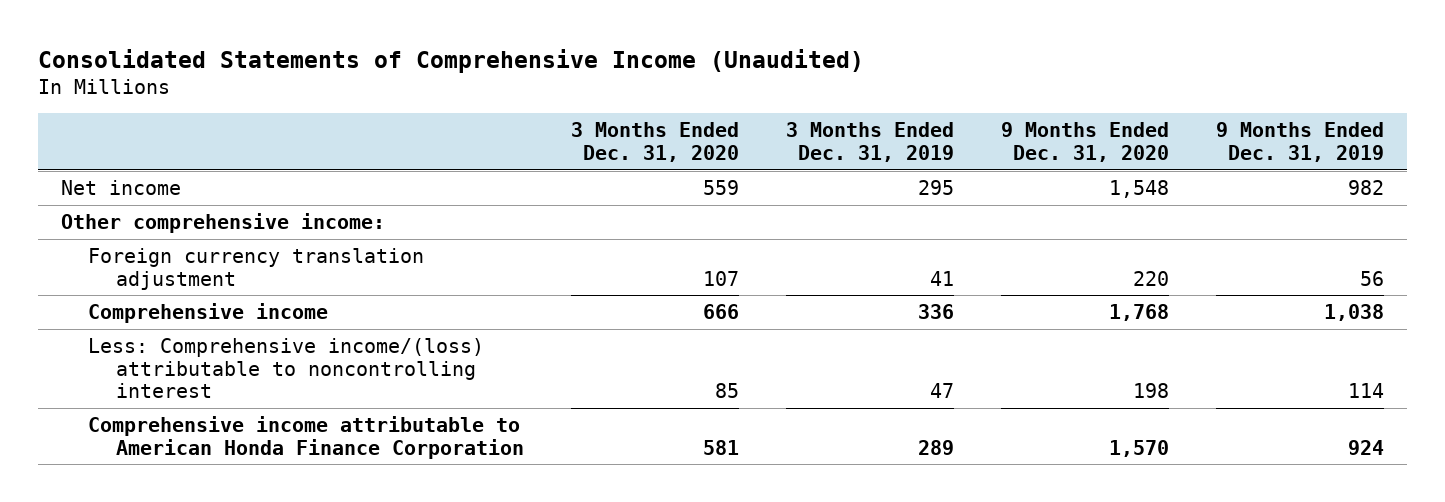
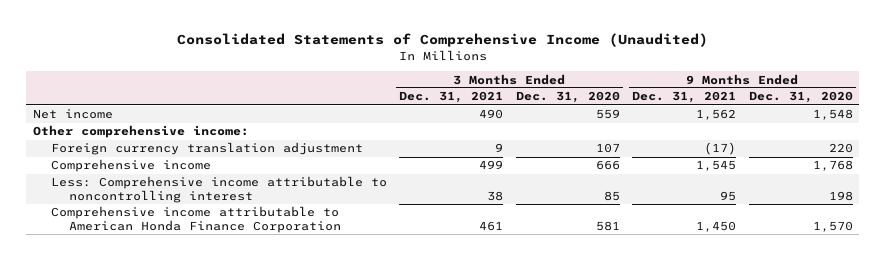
[785,122,954,162] 3 Months Ended Dec. 31, 2019 -> none
[1215,122,1384,162] 9 Months Ended Dec. 31, 2019 -> none
none -> [399,91,504,104] Dec. 31, 2021
none -> [632,91,737,104] Dec. 31, 2021
[88,337,485,399] Less: Comprehensive income/(loss) attributable to noncontrolling interest -> [50,176,387,203] Less: Comprehensive income attributable to noncontrolling interest

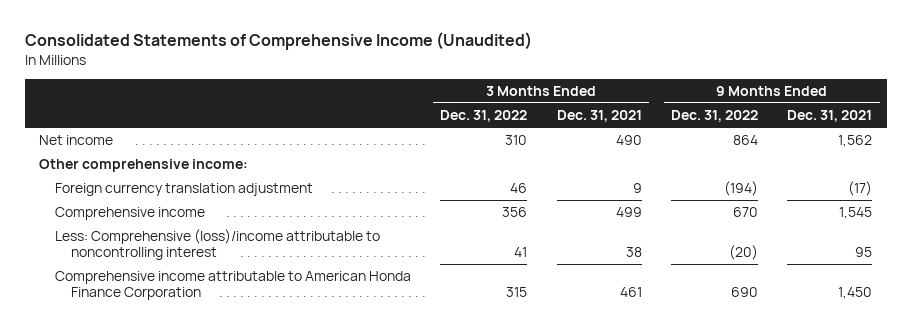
[515,91,620,104] Dec. 31, 2020 -> none
[748,91,853,104] Dec. 31, 2020 -> none
none -> [440,110,528,123] Dec. 31, 2022
none -> [671,110,759,123] Dec. 31, 2022
[50,176,387,203] Less: Comprehensive income attributable to noncontrolling interest -> [55,229,381,261] Less: Comprehensive (loss)/income attributable to noncontrolling interest

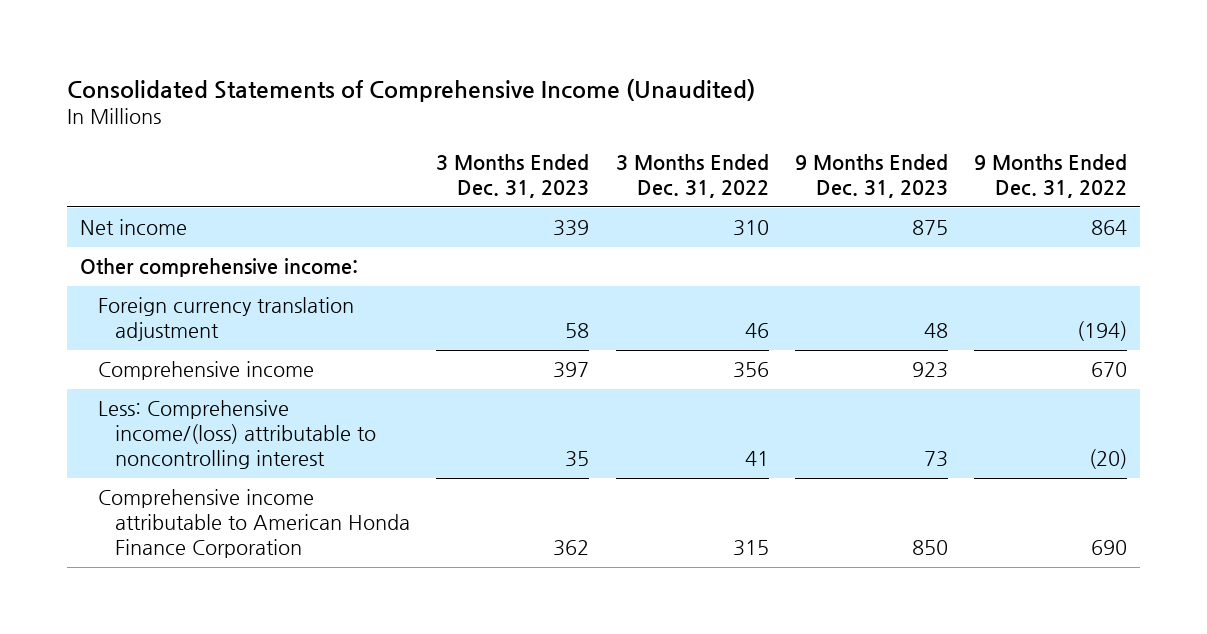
[556,110,642,123] Dec. 31, 2021 -> none
[787,110,873,123] Dec. 31, 2021 -> none
none -> [436,154,590,199] 3 Months Ended Dec. 31, 2023
none -> [794,154,948,199] 9 Months Ended Dec. 31, 2023
[55,229,381,261] Less: Comprehensive (loss)/income attributable to noncontrolling interest -> [97,400,377,470] Less: Comprehensive income/(loss) attributable to noncontrolling interest

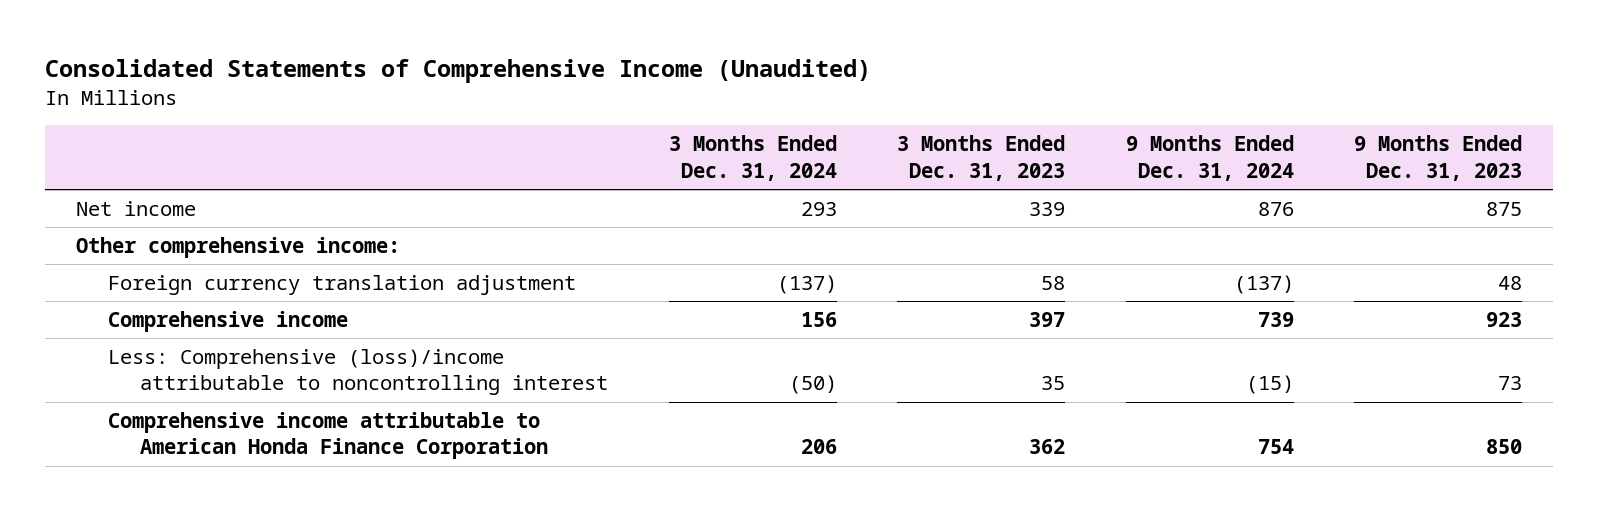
[615,154,769,199] 3 Months Ended Dec. 31, 2022 -> none
[974,154,1128,199] 9 Months Ended Dec. 31, 2022 -> none
none -> [668,135,837,181] 3 Months Ended Dec. 31, 2024
none -> [1125,135,1294,181] 9 Months Ended Dec. 31, 2024
[97,400,377,470] Less: Comprehensive income/(loss) attributable to noncontrolling interest -> [107,349,609,396] Less: Comprehensive (loss)/income attributable to noncontrolling interest

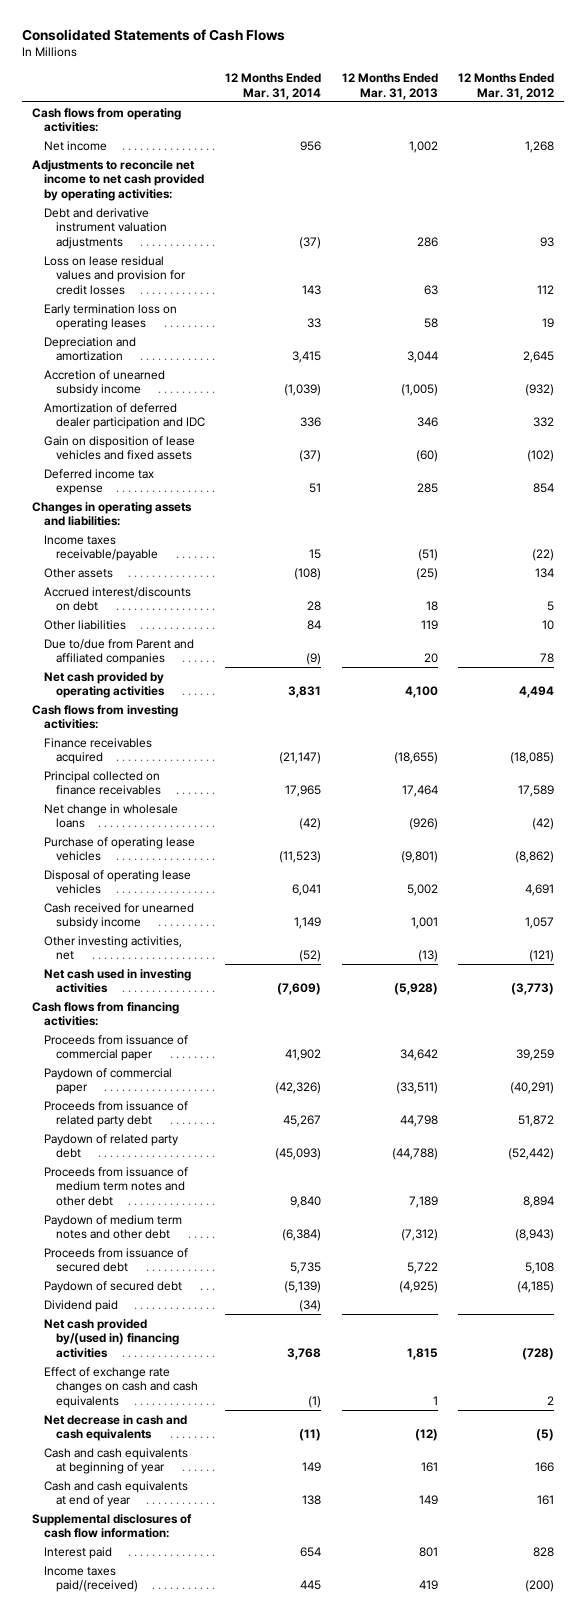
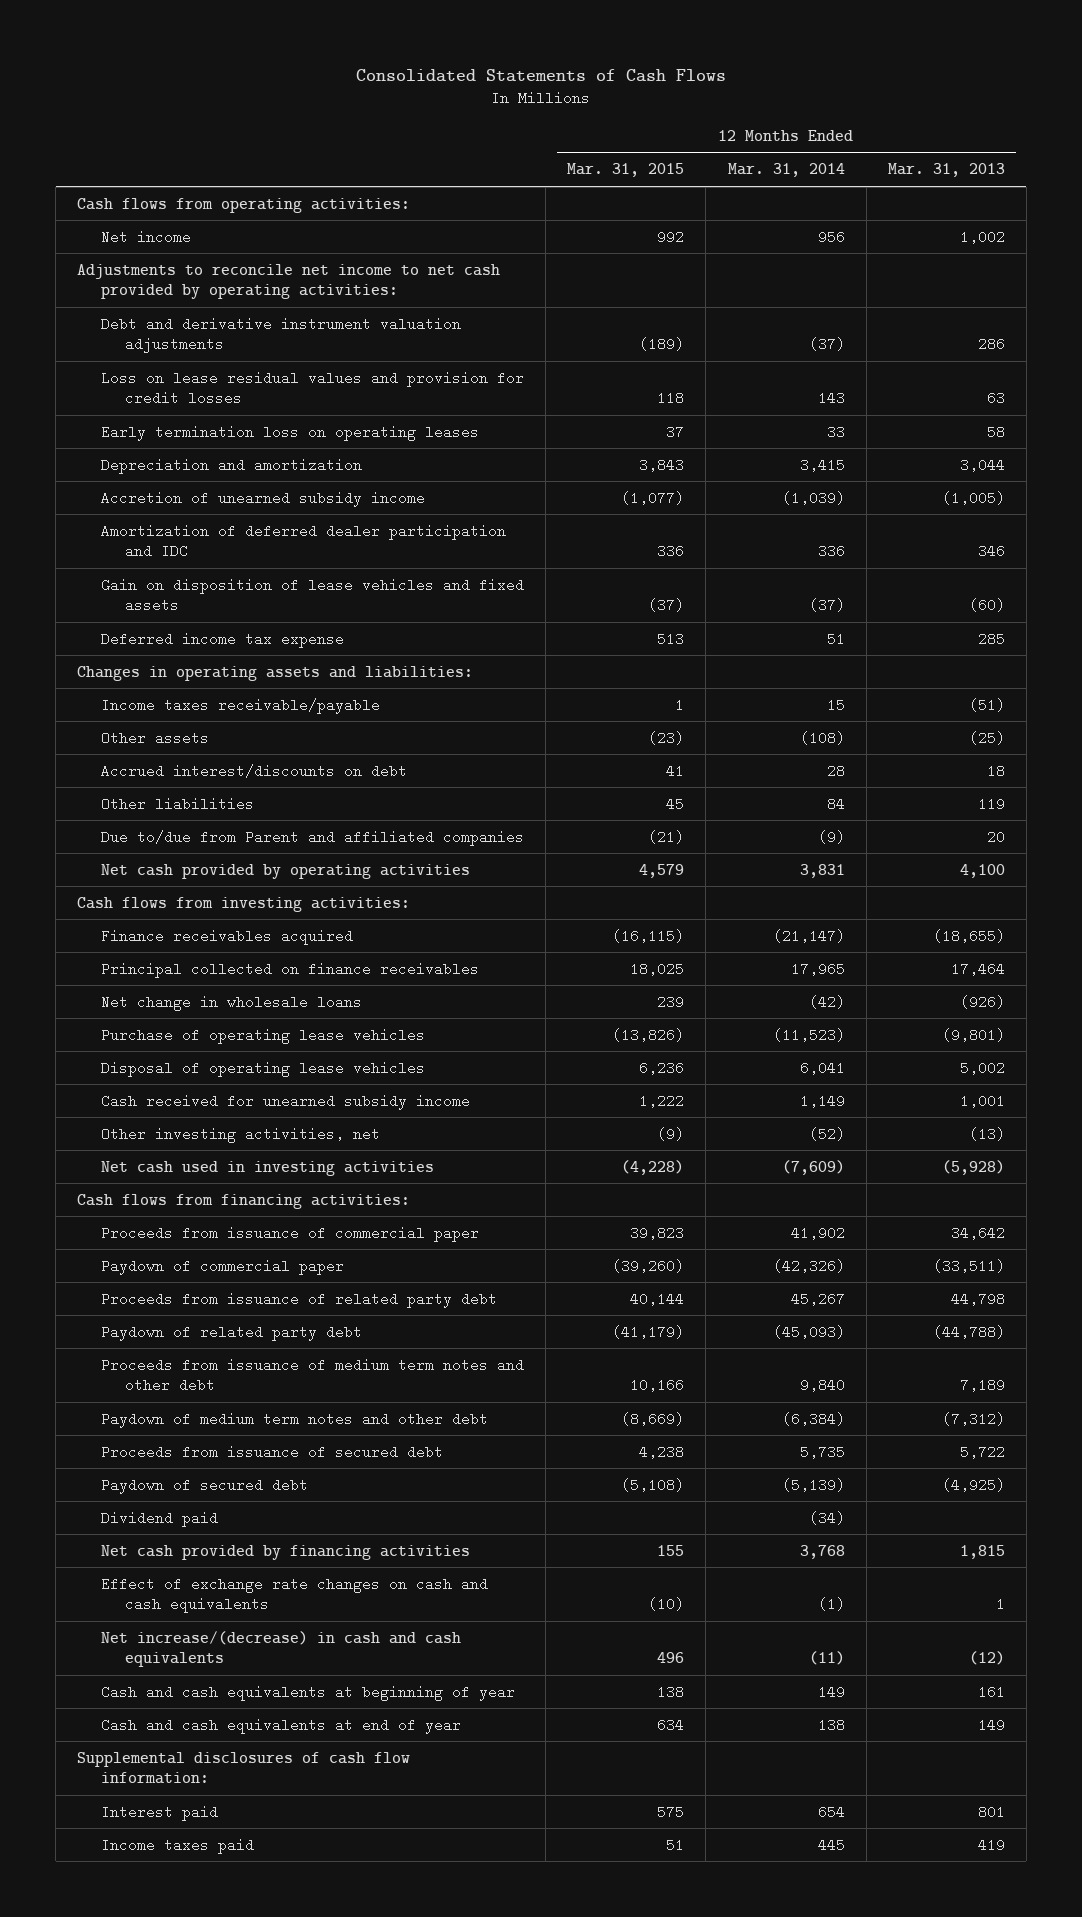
[458,73,555,100] 12 Months Ended Mar. 31, 2012 -> none
none -> [567,163,685,178] Mar. 31, 2015
[43,1318,179,1358] Net cash provided by/(used in) financing activities -> [101,1544,471,1560] Net cash provided by financing activities
[43,1414,187,1442] Net decrease in cash and cash equivalents -> [101,1630,462,1668] Net increase/(decrease) in cash and cash equivalents
[43,1565,138,1593] Income taxes paid/(received) -> [101,1837,255,1854] Income taxes paid

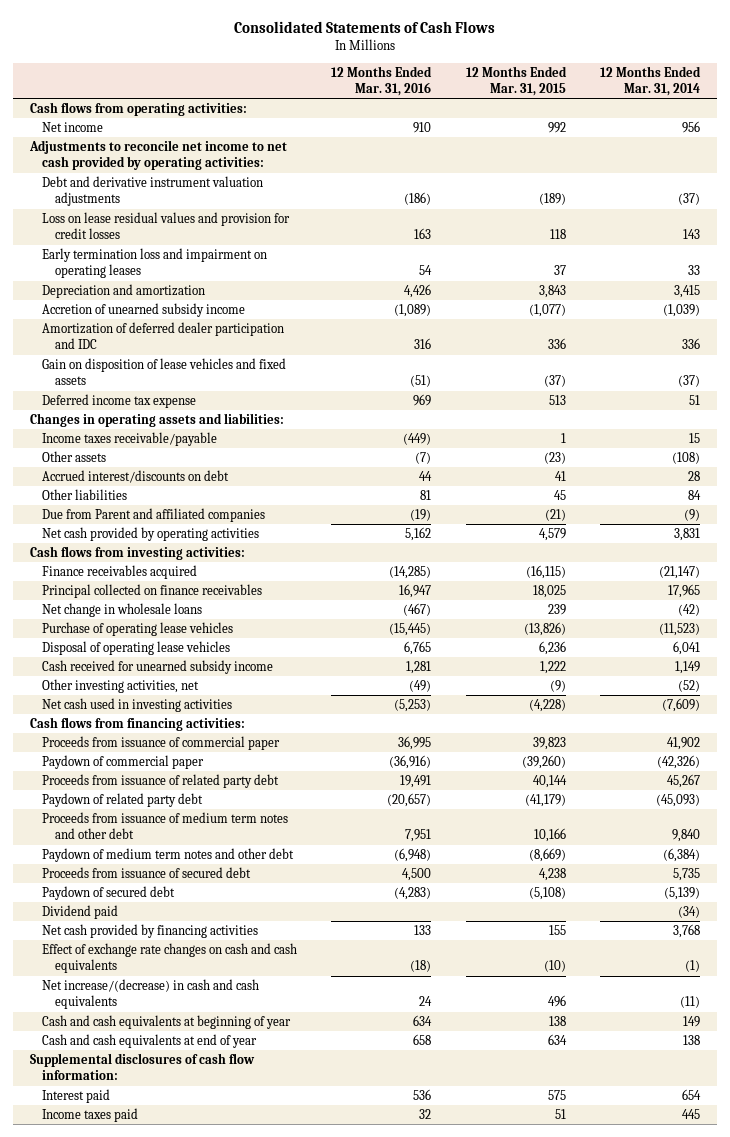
[887,163,1005,178] Mar. 31, 2013 -> none
none -> [331,65,433,96] 12 Months Ended Mar. 31, 2016
[101,424,480,441] Early termination loss on operating leases -> [42,248,268,279] Early termination loss and impairment on operating leases
[101,829,525,846] Due to/due from Parent and affiliated companies -> [42,508,266,523] Due from Parent and affiliated companies

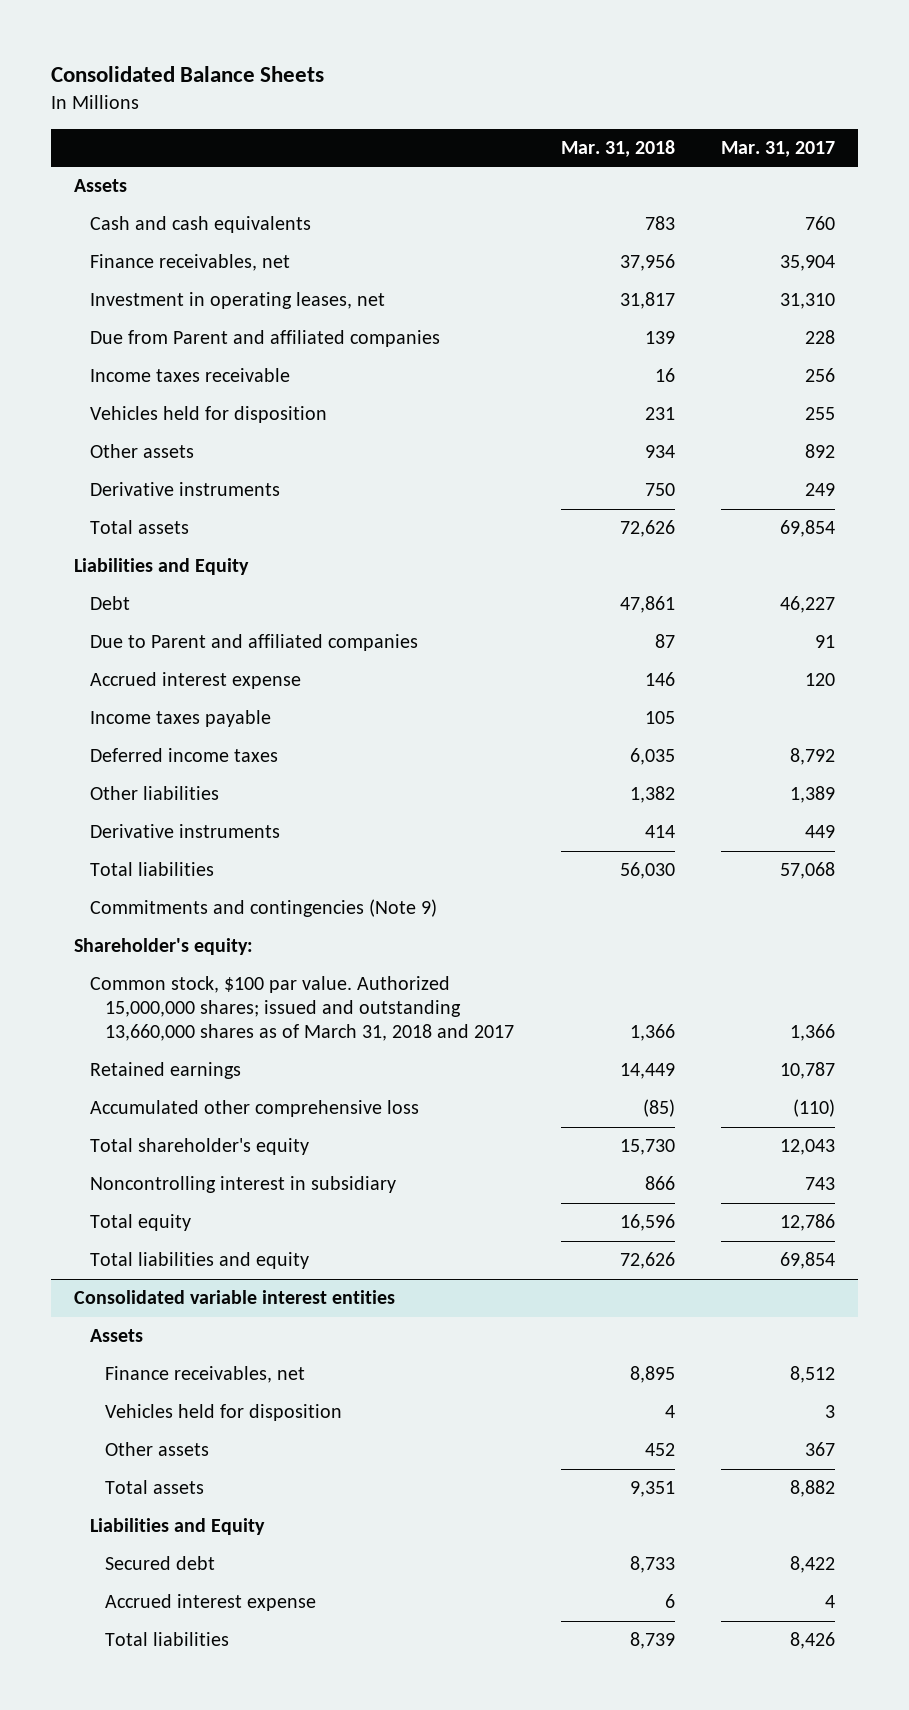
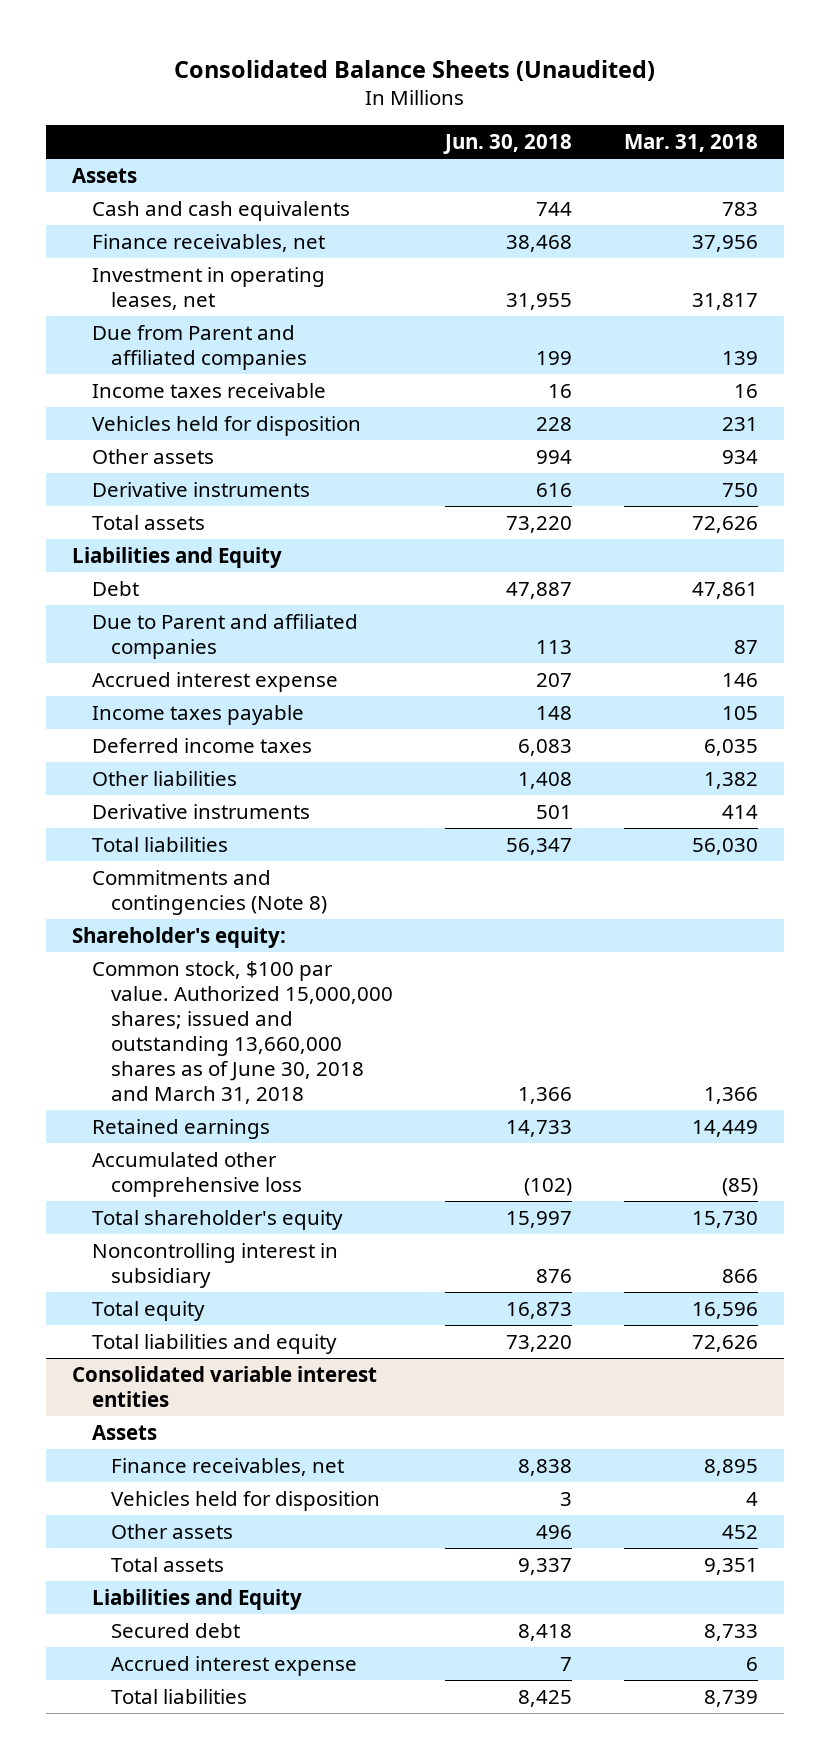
[50,65,324,82] Consolidated Balance Sheets -> [173,59,655,81] Consolidated Balance Sheets (Unaudited)
[720,141,835,158] Mar. 31, 2017 -> none
none -> [443,134,573,155] Jun. 30, 2018
[89,899,437,918] Commitments and contingencies (Note 9) -> [91,869,328,915] Commitments and contingencies (Note 8)
[89,976,515,1042] Common stock, $100 par value. Authorized 15,000,000 shares; issued and outstanding 13,660,000 shares as of March 31, 2018 and 2017 -> [91,960,394,1104] Common stock, $100 par value. Authorized 15,000,000 shares; issued and outstanding 13,660,000 shares as of June 30, 2018 and March 31, 2018

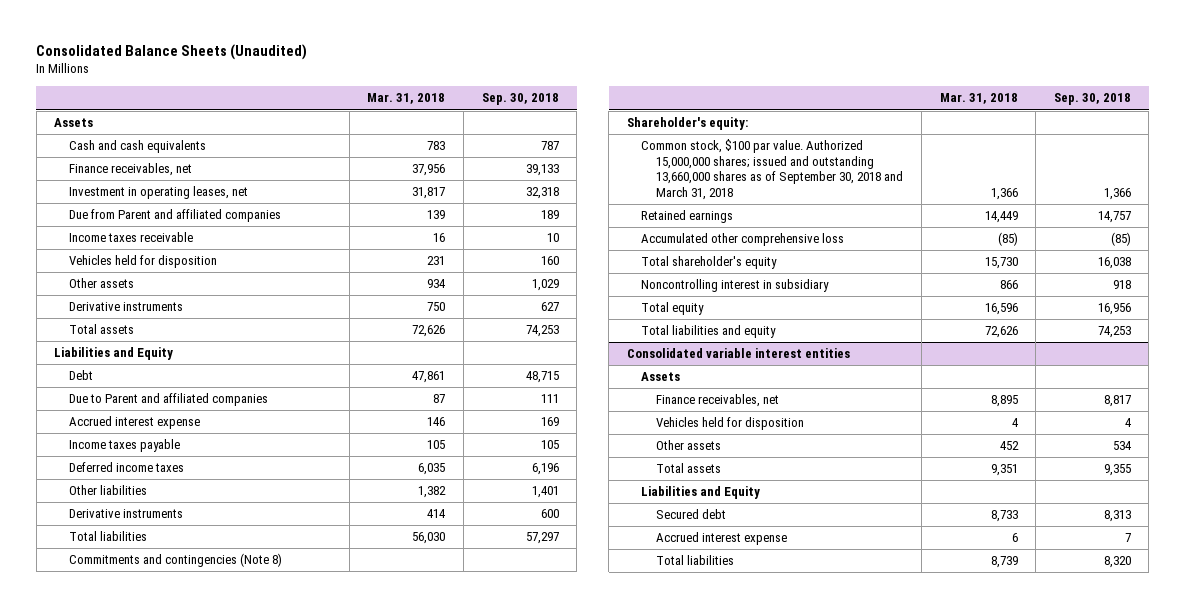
[443,134,573,155] Jun. 30, 2018 -> none
none -> [481,93,559,106] Sep. 30, 2018
[91,960,394,1104] Common stock, $100 par value. Authorized 15,000,000 shares; issued and outstanding 13,660,000 shares as of June 30, 2018 and March 31, 2018 -> [641,139,904,200] Common stock, $100 par value. Authorized 15,000,000 shares; issued and outstanding 13,660,000 shares as of September 30, 2018 and March 31, 2018

